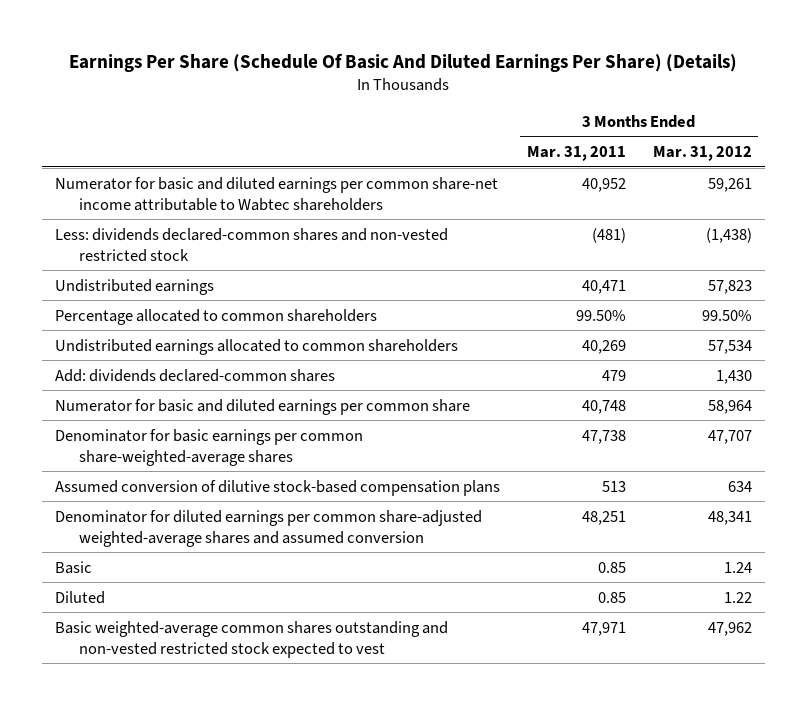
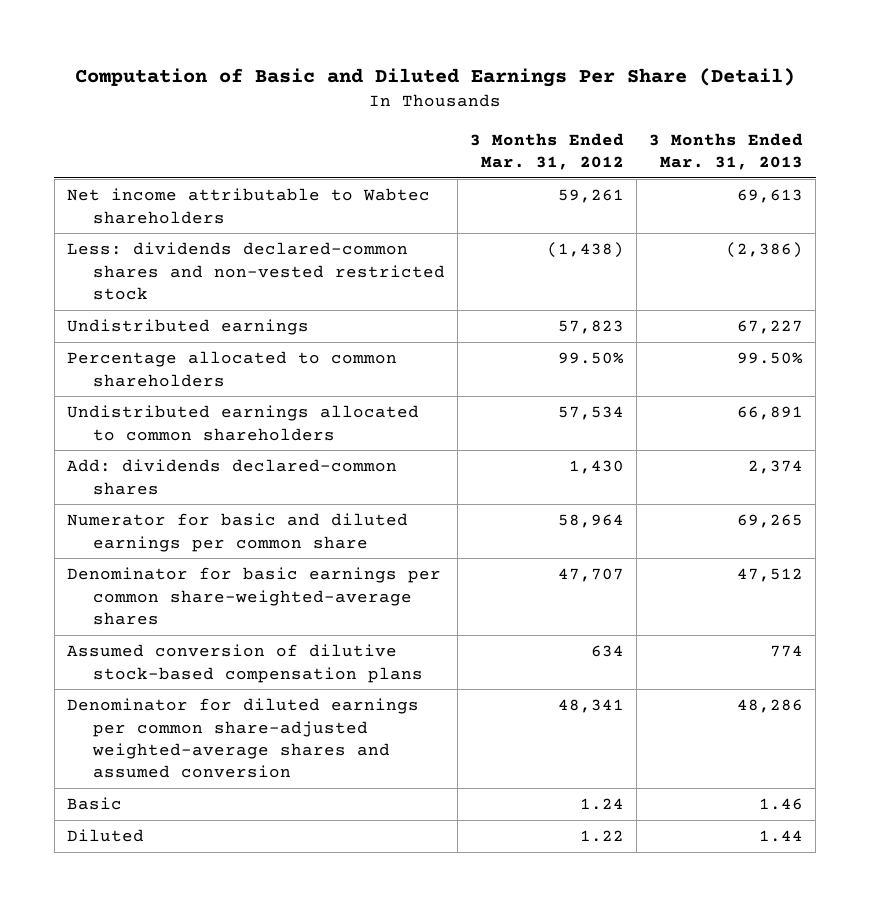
[69,52,738,72] Earnings Per Share (Schedule Of Basic And Diluted Earnings Per Share) (Details) -> [75,67,796,87] Computation of Basic and Diluted Earnings Per Share (Detail)
[526,146,626,162] Mar. 31, 2011 -> none
none -> [649,132,804,171] 3 Months Ended Mar. 31, 2013
[55,176,499,211] Numerator for basic and diluted earnings per common share-net income attributable to Wabtec shareholders -> [66,188,430,224] Net income attributable to Wabtec shareholders
[55,620,449,658] Basic weighted-average common shares outstanding and non-vested restricted stock expected to vest -> none

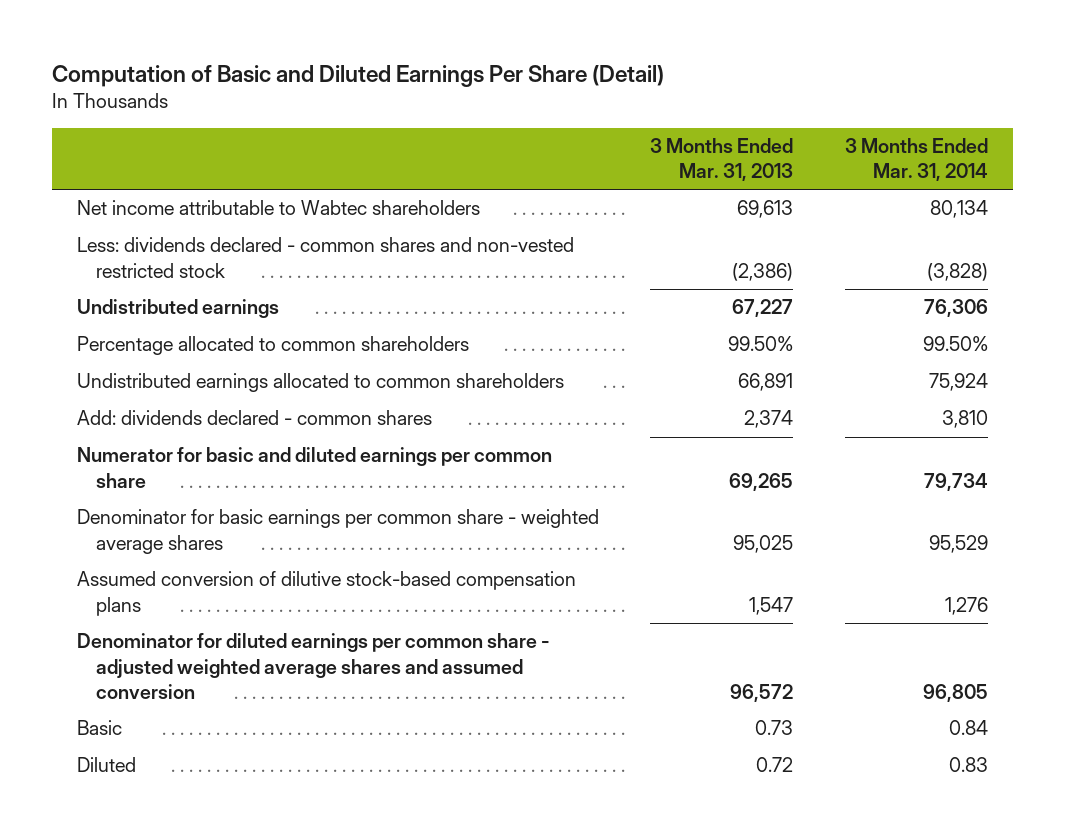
[470,132,625,171] 3 Months Ended Mar. 31, 2012 -> none
none -> [844,137,988,182] 3 Months Ended Mar. 31, 2014
[66,242,446,300] Less: dividends declared-common shares and non-vested restricted stock -> [77,237,575,278] Less: dividends declared - common shares and non-vested restricted stock
[66,459,397,495] Add: dividends declared-common shares -> [77,410,433,426] Add: dividends declared - common shares
[66,567,441,625] Denominator for basic earnings per common share-weighted-average shares -> [77,509,600,554] Denominator for basic earnings per common share - weighted average shares
[737,568,804,583] 47,512 -> [733,534,794,553] 95,025
[770,645,804,658] 774 -> [749,596,794,615] 1,547
[66,698,419,779] Denominator for diluted earnings per common share-adjusted weighted-average shares and assumed conversion -> [77,633,551,699] Denominator for diluted earnings per common share - adjusted weighted average shares and assumed conversion
[737,699,804,714] 48,286 -> [730,683,794,702] 96,572
[759,798,804,811] 1.46 -> [755,720,794,736] 0.73
[759,830,804,843] 1.44 -> [756,757,794,773] 0.72

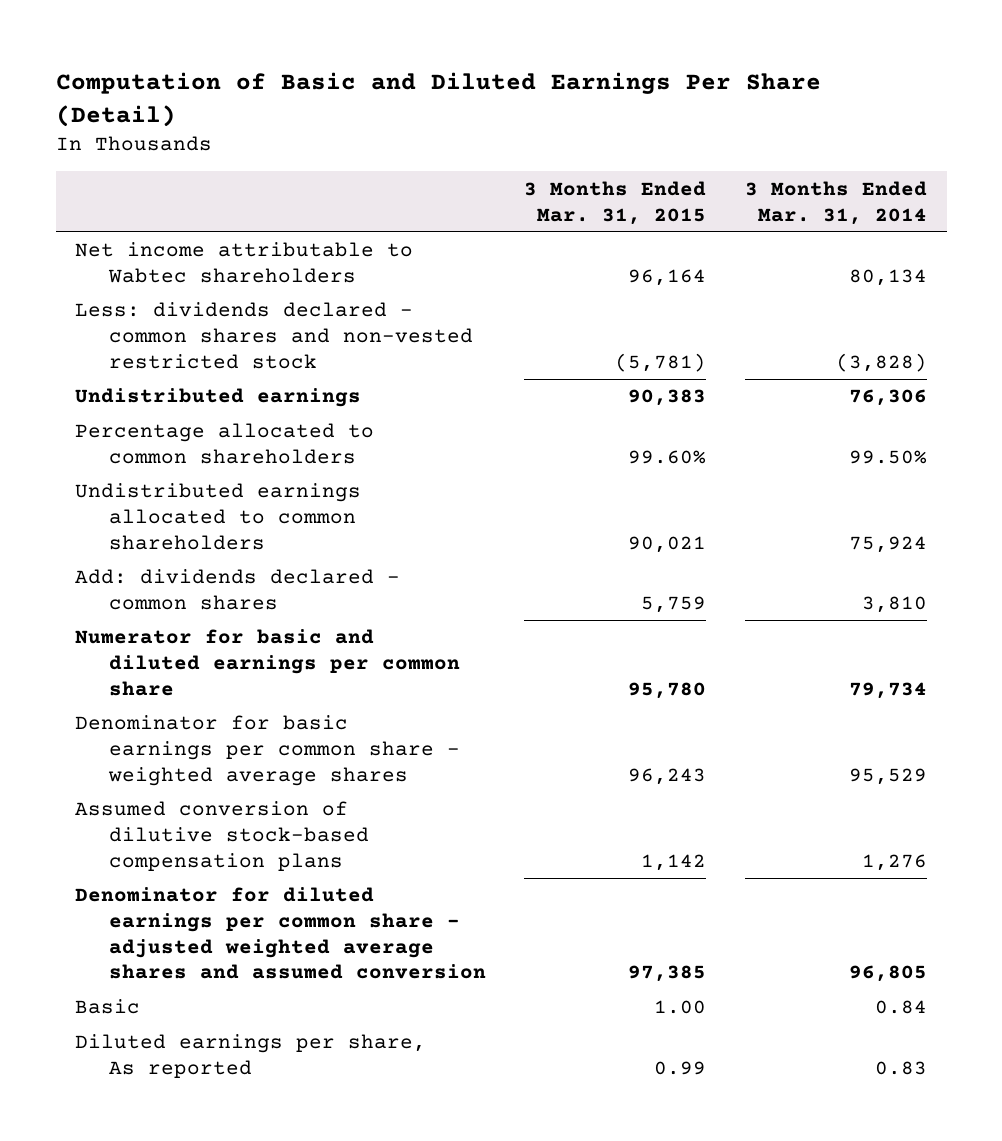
[650,137,794,182] 3 Months Ended Mar. 31, 2013 -> none
none -> [524,180,707,225] 3 Months Ended Mar. 31, 2015
[77,757,137,773] Diluted -> [75,1034,427,1079] Diluted earnings per share, As reported

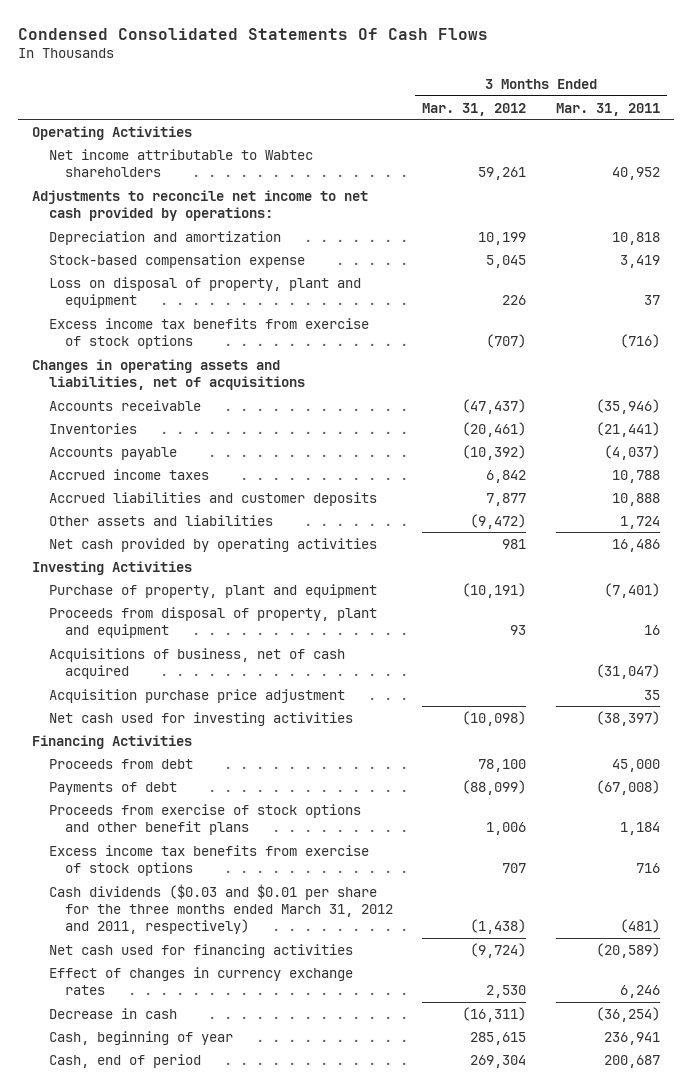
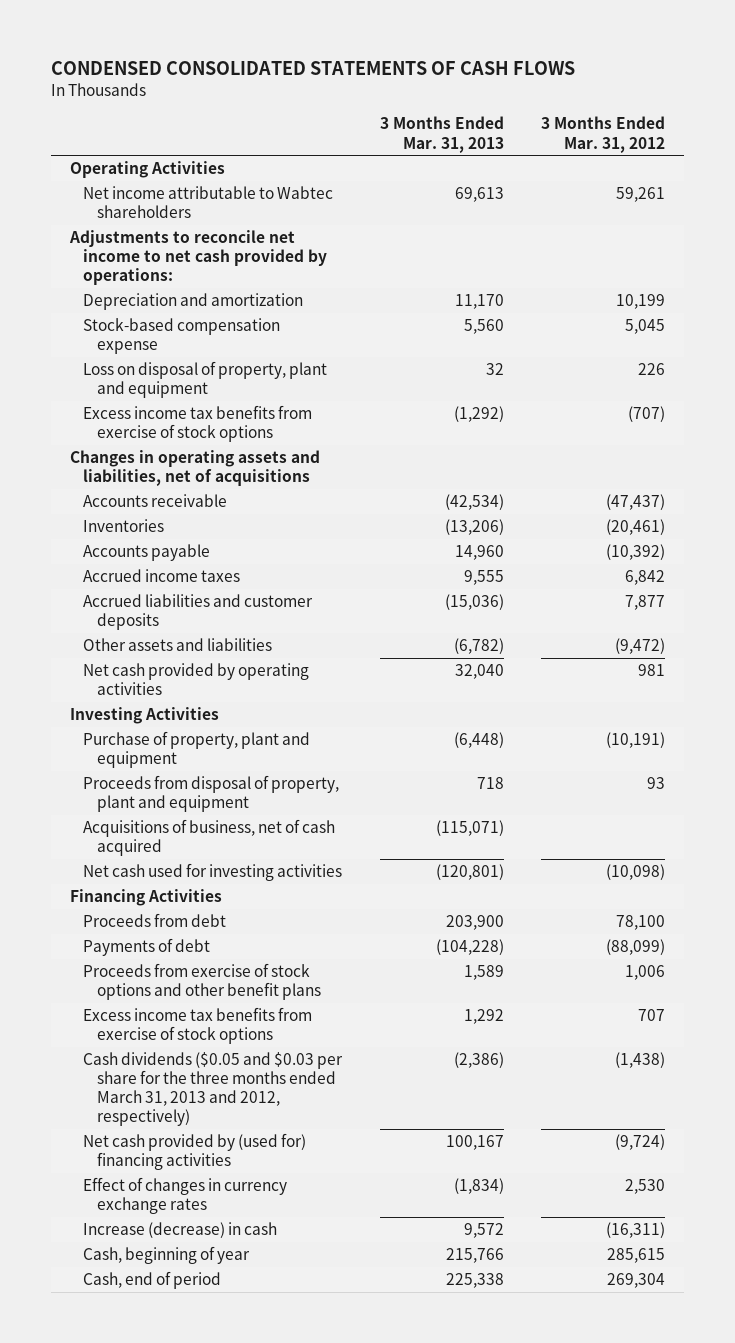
[17,27,488,40] Condensed Consolidated Statements Of Cash Flows -> [50,60,575,75] CONDENSED CONSOLIDATED STATEMENTS OF CASH FLOWS
[555,102,660,116] Mar. 31, 2011 -> none
none -> [379,116,504,153] 3 Months Ended Mar. 31, 2013
[48,688,345,703] Acquisition purchase price adjustment -> none
[48,883,394,935] Cash dividends ($0.03 and $0.01 per share for the three months ended March 31, 2012 and 2011, respectively) -> [83,1052,344,1127] Cash dividends ($0.05 and $0.03 per share for the three months ended March 31, 2013 and 2012, respectively)
[48,943,353,958] Net cash used for financing activities -> [83,1133,307,1171] Net cash provided by (used for) financing activities
[48,1007,177,1019] Decrease in cash -> [83,1222,278,1239] Increase (decrease) in cash

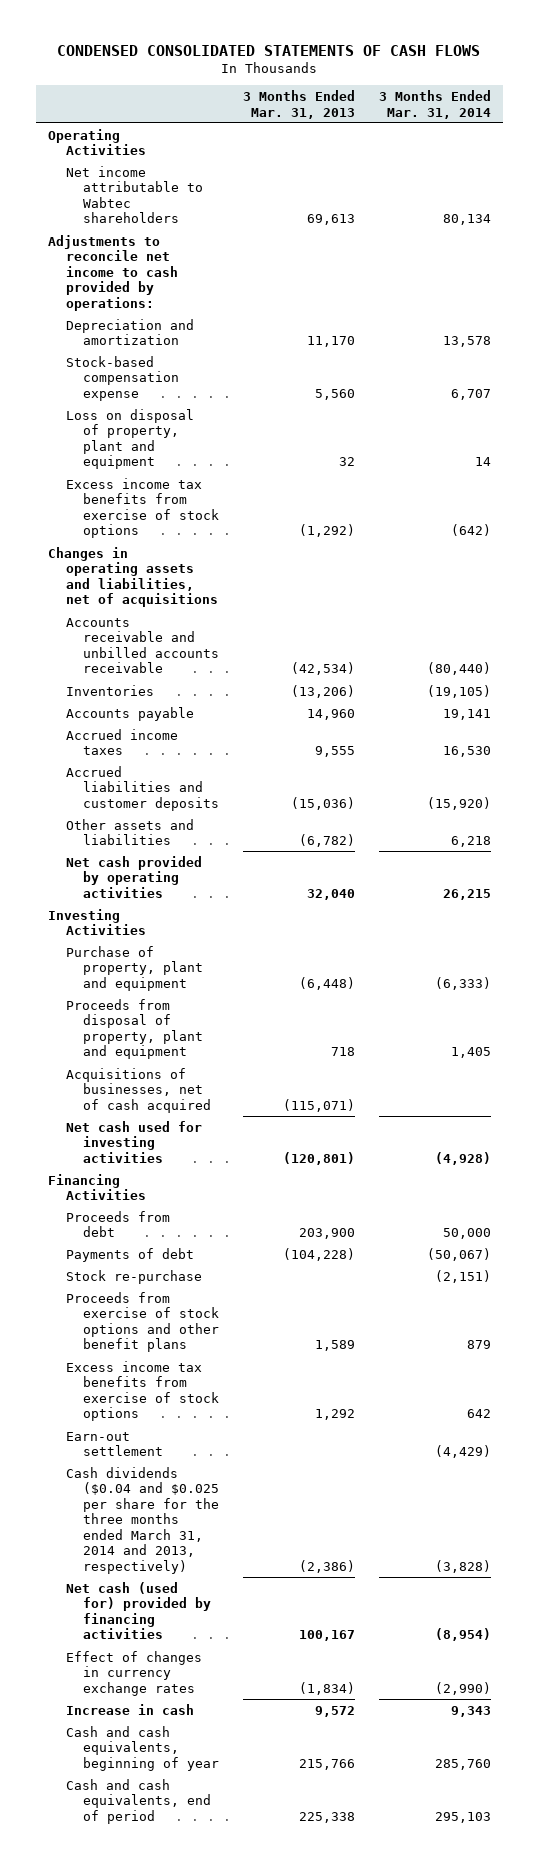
[541,116,666,153] 3 Months Ended Mar. 31, 2012 -> none
none -> [378,89,491,119] 3 Months Ended Mar. 31, 2014
[68,230,328,286] Adjustments to reconcile net income to net cash provided by operations: -> [48,234,178,311] Adjustments to reconcile net income to cash provided by operations:
[83,494,228,508] Accounts receivable -> [65,617,220,674] Accounts receivable and unbilled accounts receivable
[83,819,336,857] Acquisitions of business, net of cash acquired -> [65,1067,212,1113] Acquisitions of businesses, net of cash acquired
none -> [65,1269,202,1284] Stock re-purchase
none -> [65,1431,164,1457] Earn-out settlement
[83,1052,344,1127] Cash dividends ($0.05 and $0.03 per share for the three months ended March 31, 2013 and 2012, respectively) -> [65,1466,220,1574] Cash dividends ($0.04 and $0.025 per share for the three months ended March 31, 2014 and 2013, respectively)
[83,1133,307,1171] Net cash provided by (used for) financing activities -> [65,1581,212,1640] Net cash (used for) provided by financing activities
[83,1222,278,1239] Increase (decrease) in cash -> [65,1703,194,1715] Increase in cash
[83,1246,251,1265] Cash, beginning of year -> [65,1725,220,1771] Cash and cash equivalents, beginning of year
[83,1271,222,1290] Cash, end of period -> [65,1778,212,1824] Cash and cash equivalents, end of period

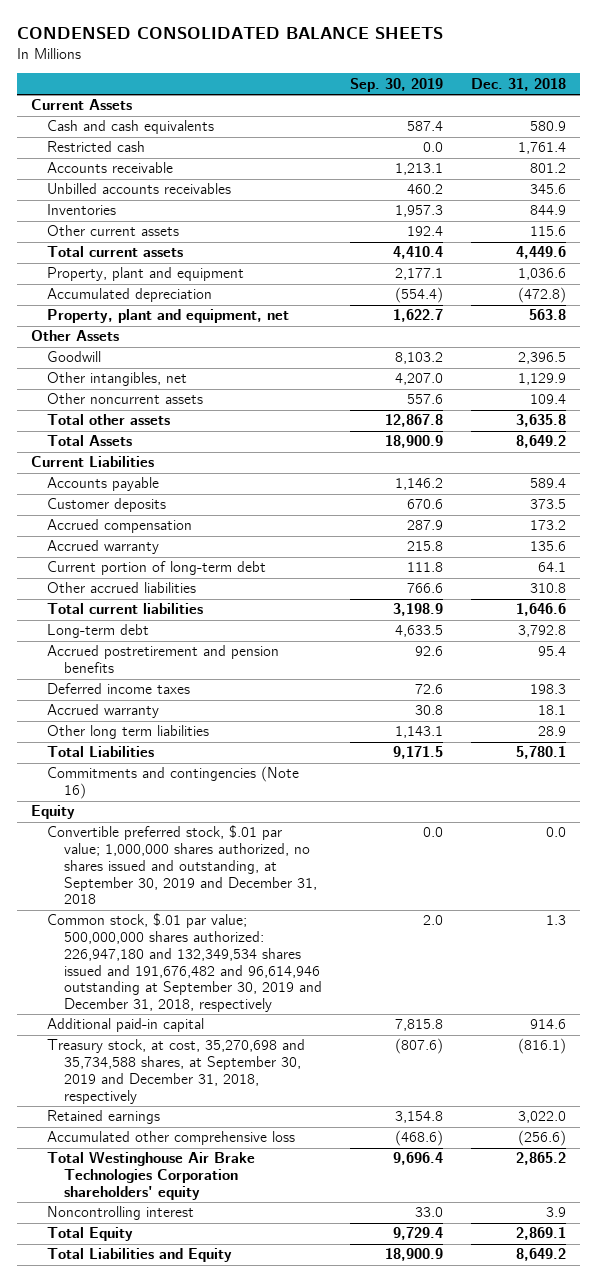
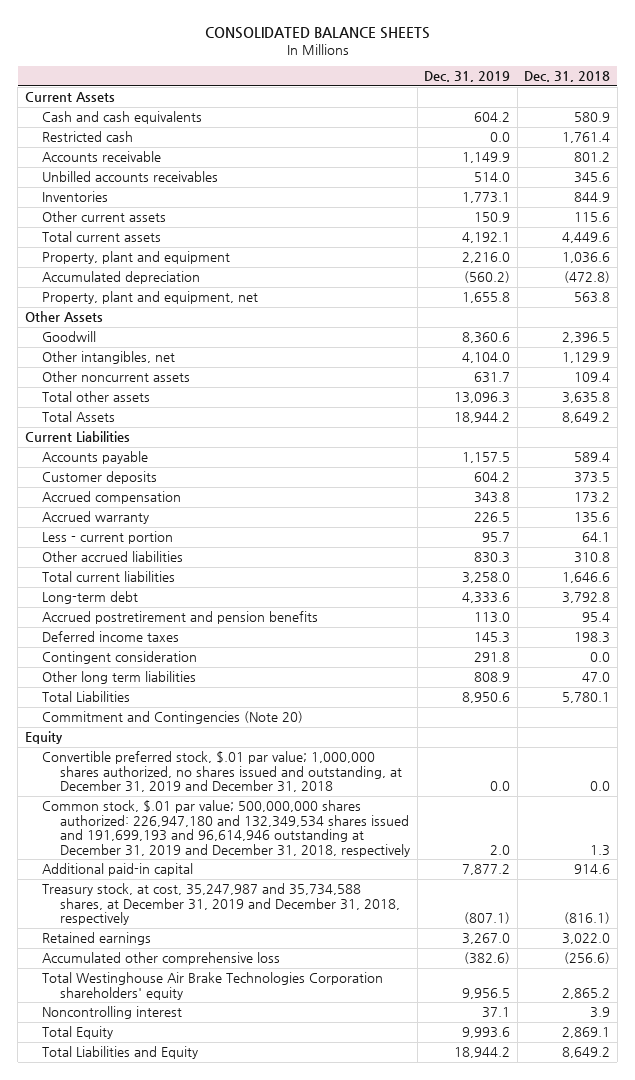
[16,27,443,40] CONDENSED CONSOLIDATED BALANCE SHEETS -> [204,27,430,40] CONSOLIDATED BALANCE SHEETS
[349,77,443,92] Sep. 30, 2019 -> none
none -> [424,71,511,83] Dec. 31, 2019
[47,561,267,576] Current portion of long-term debt -> [42,531,174,545] Less - current portion
[47,704,160,719] Accrued warranty -> none
none -> [42,651,198,665] Contingent consideration
[538,726,567,737] 28.9 -> [582,672,611,683] 47.0
[47,766,300,800] Commitments and contingencies (Note 16) -> [42,711,304,725] Commitment and Contingencies (Note 20)
[47,825,317,905] Convertible preferred stock, $.01 par value; 1,000,000 shares authorized, no shares issued and outstanding, at September 30, 2019 and December 31, 2018 -> [42,751,403,793] Convertible preferred stock, $.01 par value; 1,000,000 shares authorized, no shares issued and outstanding, at December 31, 2019 and December 31, 2018
[47,913,322,1012] Common stock, $.01 par value; 500,000,000 shares authorized: 226,947,180 and 132,349,534 shares issued and 191,676,482 and 96,614,946 outstanding at September 30, 2019 and December 31, 2018, respectively -> [42,800,411,857] Common stock, $.01 par value; 500,000,000 shares authorized: 226,947,180 and 132,349,534 shares issued and 191,699,193 and 96,614,946 outstanding at December 31, 2019 and December 31, 2018, respectively
[47,1039,306,1104] Treasury stock, at cost, 35,270,698 and 35,734,588 shares, at September 30, 2019 and December 31, 2018, respectively -> [42,883,401,926] Treasury stock, at cost, 35,247,987 and 35,734,588 shares, at December 31, 2019 and December 31, 2018, respectively

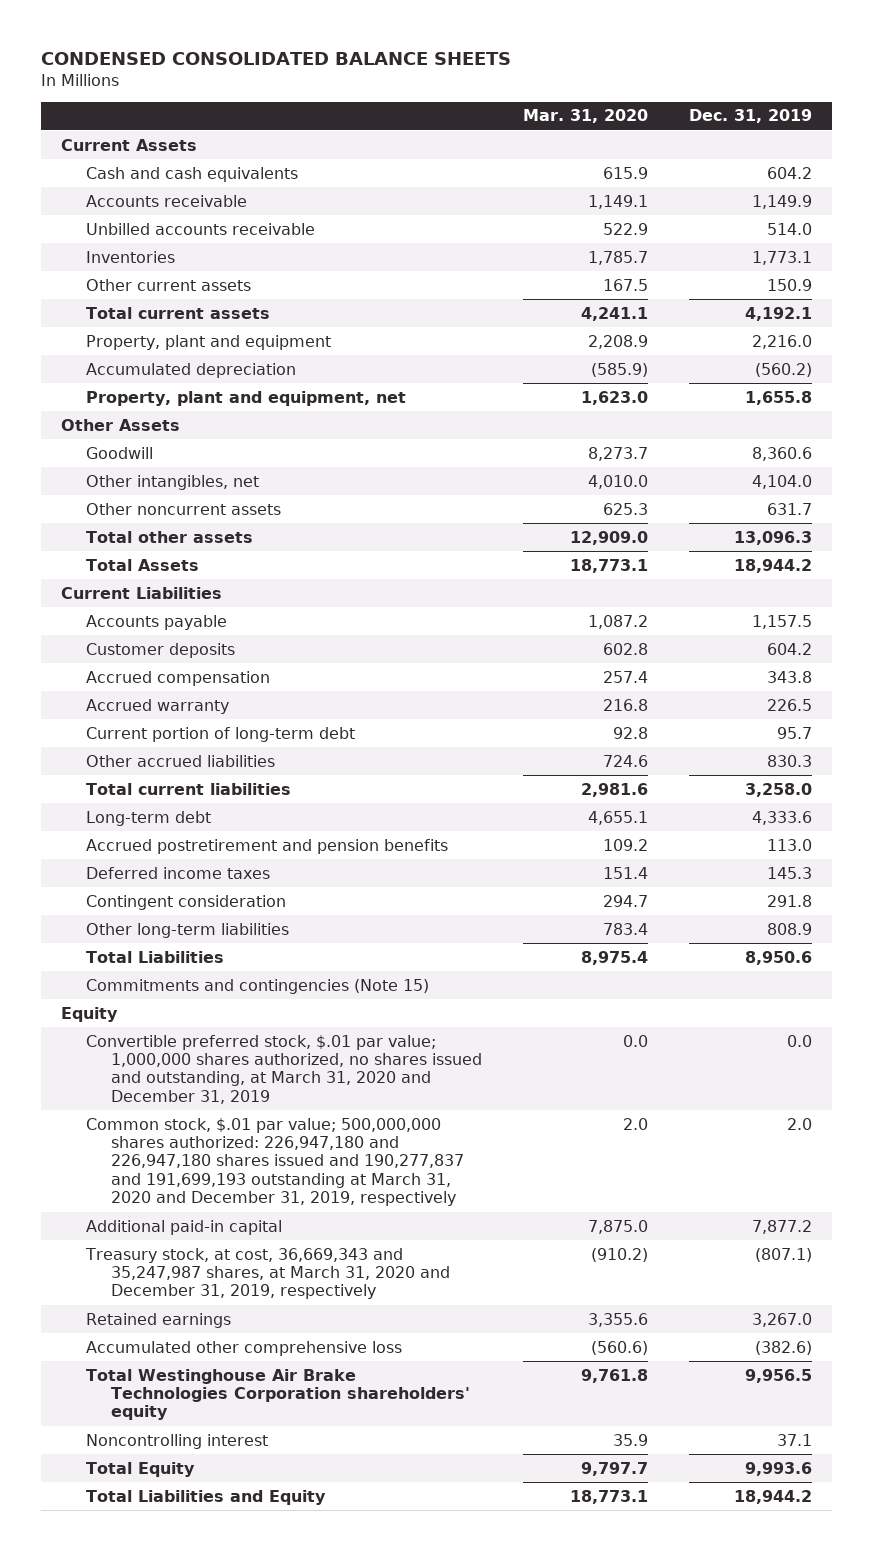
[204,27,430,40] CONSOLIDATED BALANCE SHEETS -> [40,51,511,65] CONDENSED CONSOLIDATED BALANCE SHEETS
[524,71,611,83] Dec. 31, 2018 -> none
none -> [522,109,648,124] Mar. 31, 2020
[42,131,134,143] Restricted cash -> none
[42,171,219,183] Unbilled accounts receivables -> [86,222,316,235] Unbilled accounts receivable
[42,531,174,545] Less - current portion -> [86,726,356,742] Current portion of long-term debt
[42,671,197,685] Other long term liabilities -> [86,922,290,938] Other long-term liabilities
[42,711,304,725] Commitment and Contingencies (Note 20) -> [86,978,430,994] Commitments and contingencies (Note 15)
[42,751,403,793] Convertible preferred stock, $.01 par value; 1,000,000 shares authorized, no shares issued and outstanding, at December 31, 2019 and December 31, 2018 -> [86,1034,482,1104] Convertible preferred stock, $.01 par value; 1,000,000 shares authorized, no shares issued and outstanding, at March 31, 2020 and December 31, 2019
[42,800,411,857] Common stock, $.01 par value; 500,000,000 shares authorized: 226,947,180 and 132,349,534 shares issued and 191,699,193 and 96,614,946 outstanding at December 31, 2019 and December 31, 2018, respectively -> [86,1117,464,1207] Common stock, $.01 par value; 500,000,000 shares authorized: 226,947,180 and 226,947,180 shares issued and 190,277,837 and 191,699,193 outstanding at March 31, 2020 and December 31, 2019, respectively
[42,883,401,926] Treasury stock, at cost, 35,247,987 and 35,734,588 shares, at December 31, 2019 and December 31, 2018, respectively -> [85,1247,450,1300] Treasury stock, at cost, 36,669,343 and 35,247,987 shares, at March 31, 2020 and December 31, 2019, respectively

